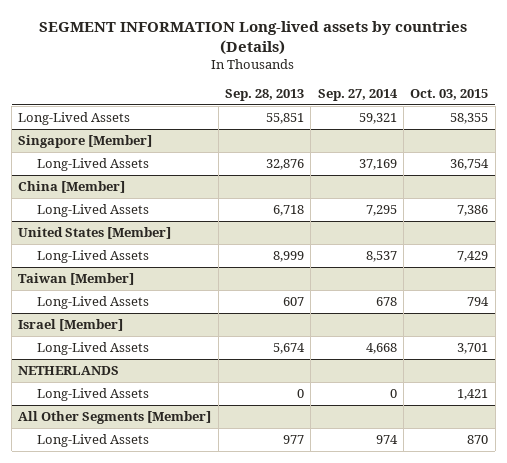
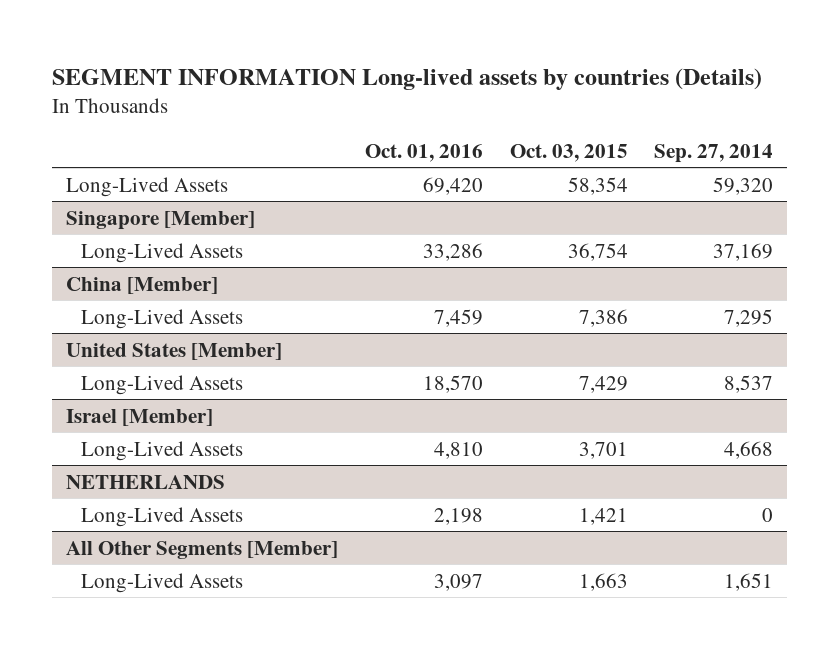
[225,88,305,101] Sep. 28, 2013 -> none
none -> [364,143,483,162] Oct. 01, 2016
[358,112,397,124] 59,321 -> [713,176,774,195] 59,320
[450,112,489,124] 58,355 -> [567,176,628,195] 58,354
[18,272,135,285] Taiwan [Member] -> none
[36,295,149,309] Long-Lived Assets -> none
[375,434,398,444] 974 -> [724,572,774,591] 1,651
[467,434,489,444] 870 -> [578,572,628,591] 1,663

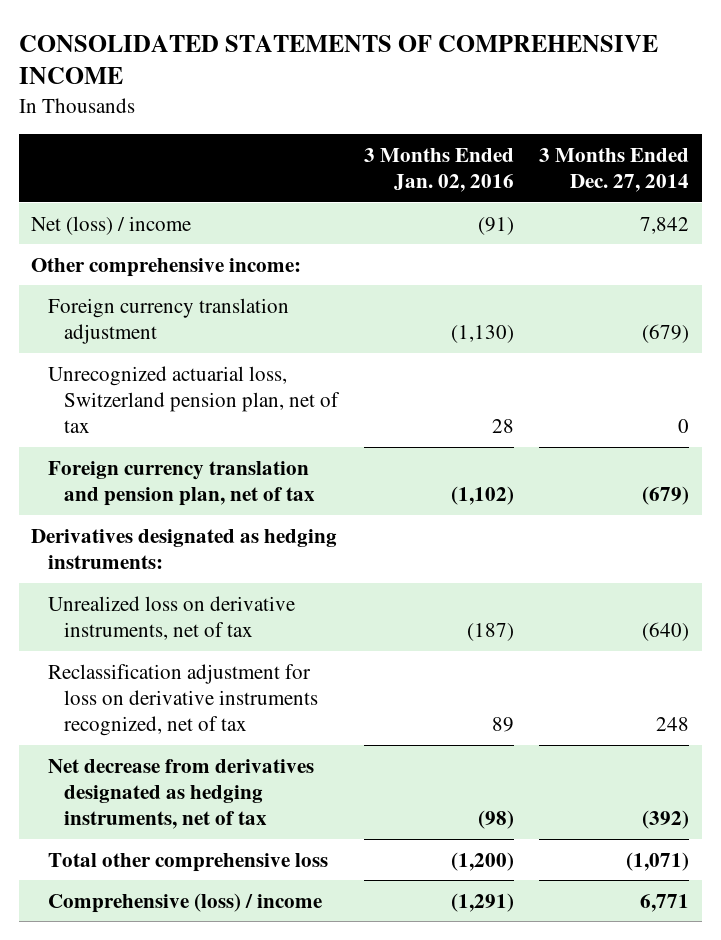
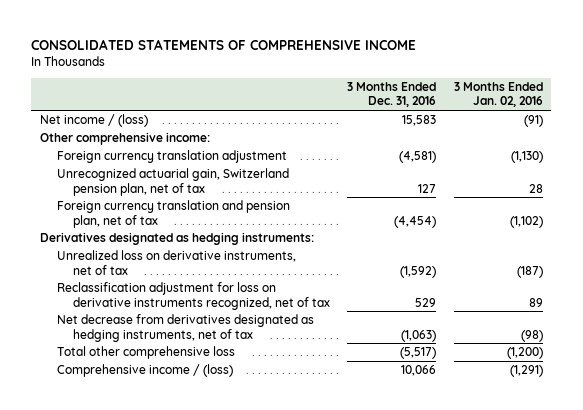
[539,147,690,193] 3 Months Ended Dec. 27, 2014 -> none
none -> [347,81,437,108] 3 Months Ended Dec. 31, 2016
[31,215,192,235] Net (loss) / income -> [40,114,149,128] Net income / (loss)
[47,365,340,433] Unrecognized actuarial loss, Switzerland pension plan, net of tax -> [56,168,289,196] Unrecognized actuarial gain, Switzerland pension plan, net of tax
[47,892,322,913] Comprehensive (loss) / income -> [56,364,233,378] Comprehensive income / (loss)

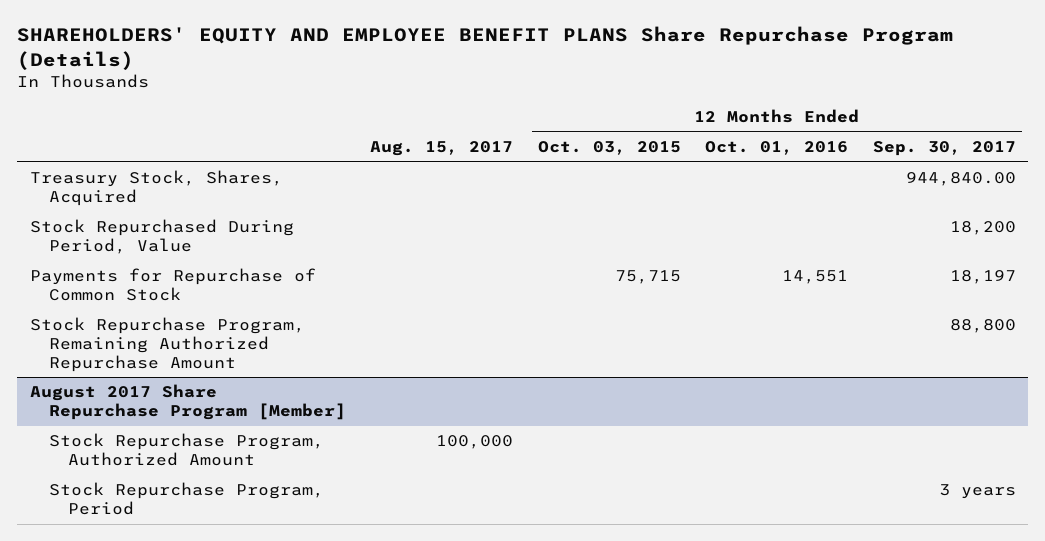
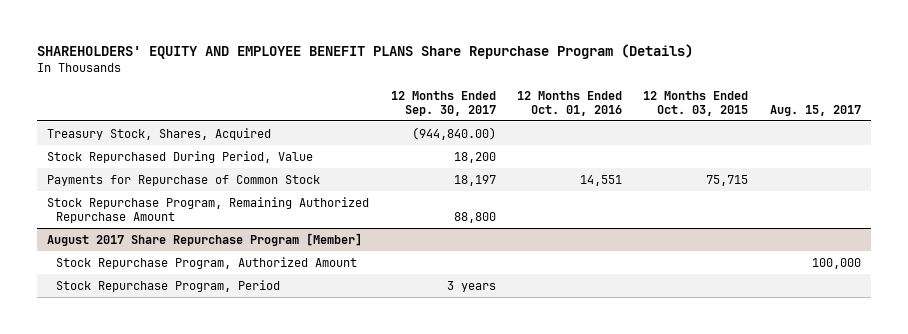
[905,172,1016,187] 944,840.00 -> [411,126,496,140] (944,840.00)

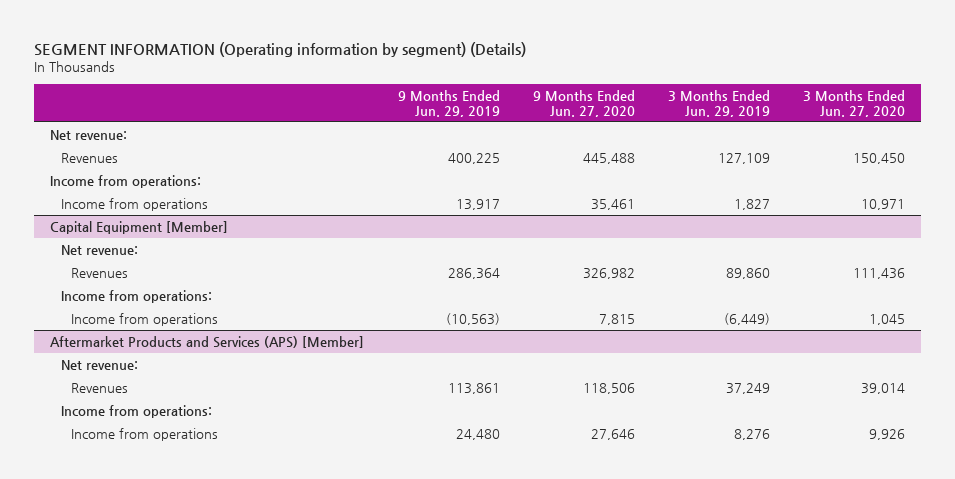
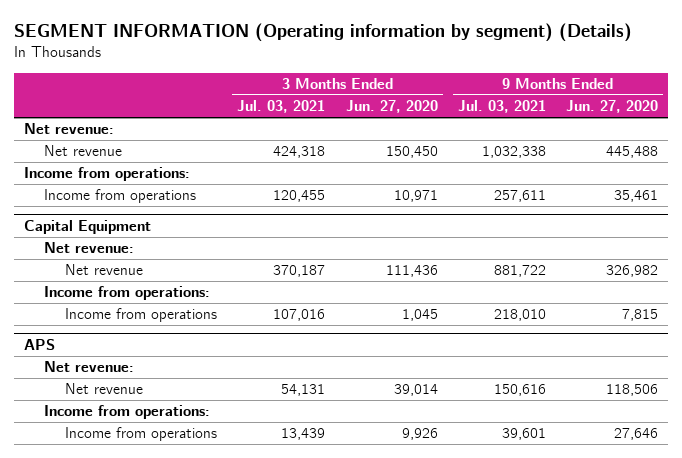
[397,89,500,117] 9 Months Ended Jun. 29, 2019 -> none
[667,89,770,117] 3 Months Ended Jun. 29, 2019 -> none
none -> [237,100,326,114] Jul. 03, 2021
none -> [457,100,546,114] Jul. 03, 2021
[60,152,118,163] Revenues -> [44,145,123,157] Net revenue
[50,220,229,234] Capital Equipment [Member] -> [23,220,151,235] Capital Equipment
[70,267,128,278] Revenues -> [65,264,144,276] Net revenue
[50,335,365,348] Aftermarket Products and Services (APS) [Member] -> [23,339,55,351] APS
[70,382,128,393] Revenues -> [65,383,144,395] Net revenue

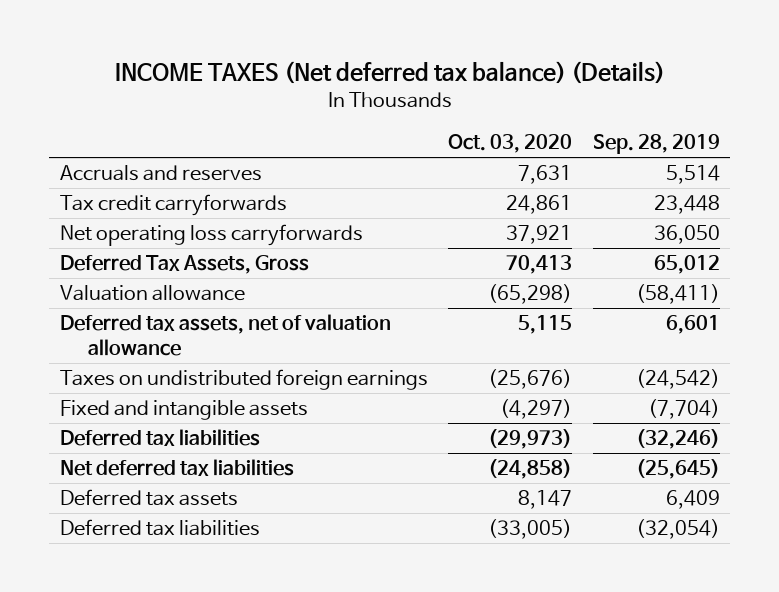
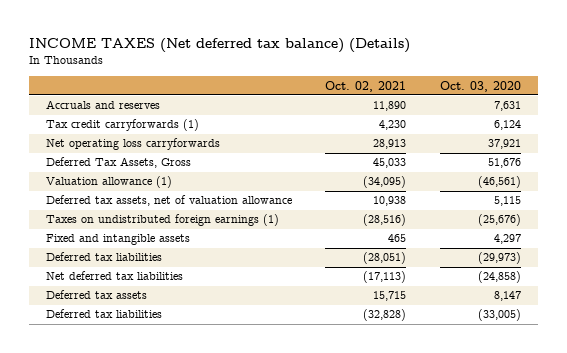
[592,134,720,155] Sep. 28, 2019 -> none
none -> [325,80,407,92] Oct. 02, 2021
[59,194,287,217] Tax credit carryforwards -> [45,119,199,132] Tax credit carryforwards (1)
[506,195,573,215] 24,861 -> [493,120,521,131] 6,124
[506,255,573,275] 70,413 -> [487,158,521,169] 51,676
[59,285,245,302] Valuation allowance -> [45,176,172,189] Valuation allowance (1)
[488,284,573,305] (65,298) -> [477,176,521,189] (46,561)
[59,369,428,391] Taxes on undistributed foreign earnings -> [45,214,279,227] Taxes on undistributed foreign earnings (1)
[500,399,573,420] (4,297) -> [493,234,521,245] 4,297

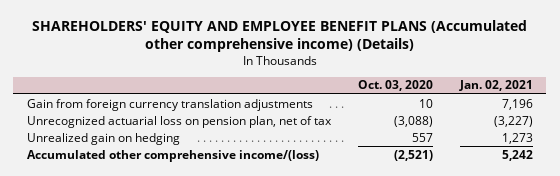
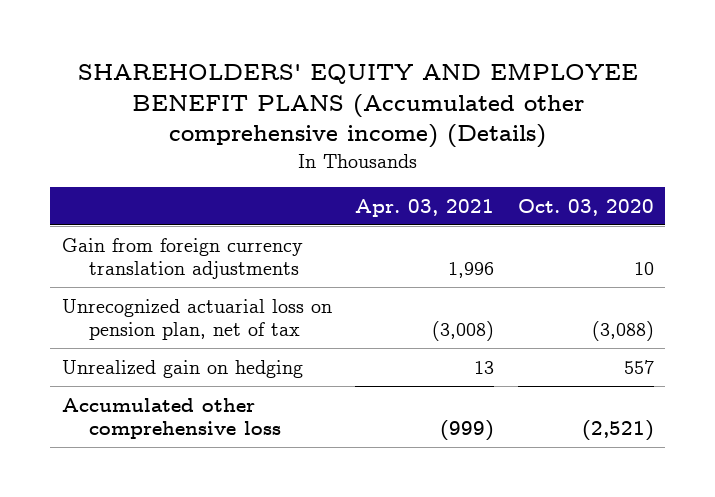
[458,80,533,92] Jan. 02, 2021 -> none
none -> [355,198,495,217] Apr. 03, 2021
[26,149,319,162] Accumulated other comprehensive income/(loss) -> [61,397,281,439] Accumulated other comprehensive loss

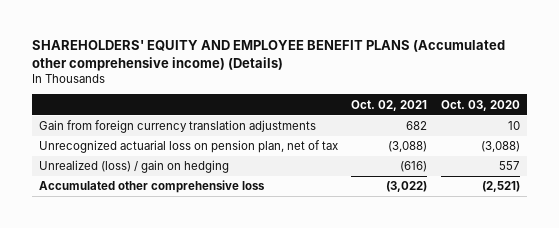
[355,198,495,217] Apr. 03, 2021 -> none
none -> [351,99,428,111] Oct. 02, 2021
[61,359,303,378] Unrealized gain on hedging -> [38,160,229,174] Unrealized (loss) / gain on hedging

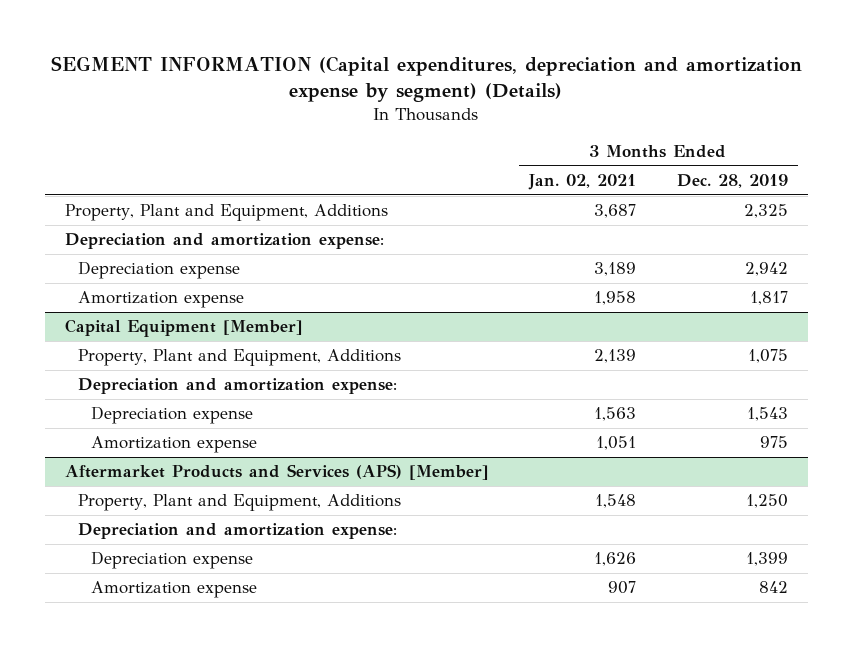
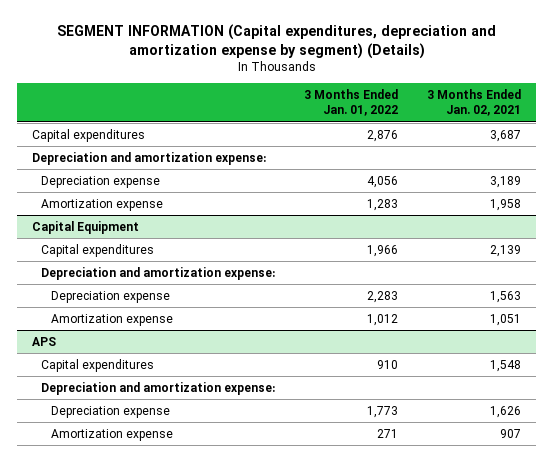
[676,173,788,188] Dec. 28, 2019 -> none
none -> [304,89,399,117] 3 Months Ended Jan. 01, 2022
[65,204,389,222] Property, Plant and Equipment, Additions -> [31,128,145,142] Capital expenditures
[65,319,304,338] Capital Equipment [Member] -> [31,220,139,234] Capital Equipment
[77,349,401,367] Property, Plant and Equipment, Additions -> [41,243,155,257] Capital expenditures
[65,464,490,481] Aftermarket Products and Services (APS) [Member] -> [31,336,56,346] APS
[77,494,401,512] Property, Plant and Equipment, Additions -> [41,358,155,372] Capital expenditures

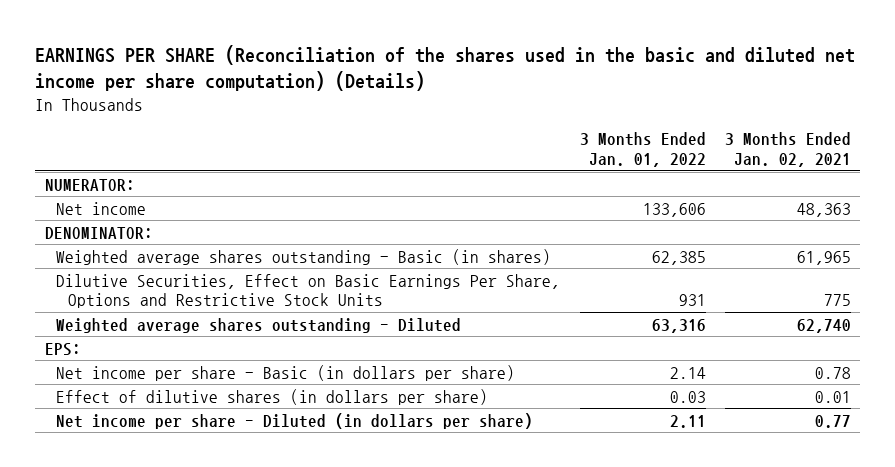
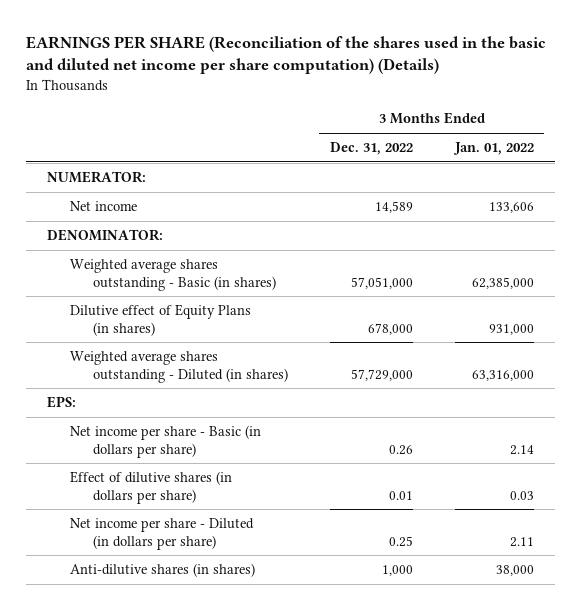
[724,131,851,167] 3 Months Ended Jan. 02, 2021 -> none
none -> [329,142,413,156] Dec. 31, 2022
[56,273,561,309] Dilutive Securities, Effect on Basic Earnings Per Share, Options and Restrictive Stock Units -> none
[651,250,706,265] 62,385 -> [471,276,534,289] 62,385,000
none -> [69,304,251,336] Dilutive effect of Equity Plans (in shares)
[56,317,462,333] Weighted average shares outstanding - Diluted -> [69,351,288,383] Weighted average shares outstanding - Diluted (in shares)
[651,318,706,333] 63,316 -> [471,369,534,381] 63,316,000
none -> [69,563,255,578] Anti-dilutive shares (in shares)

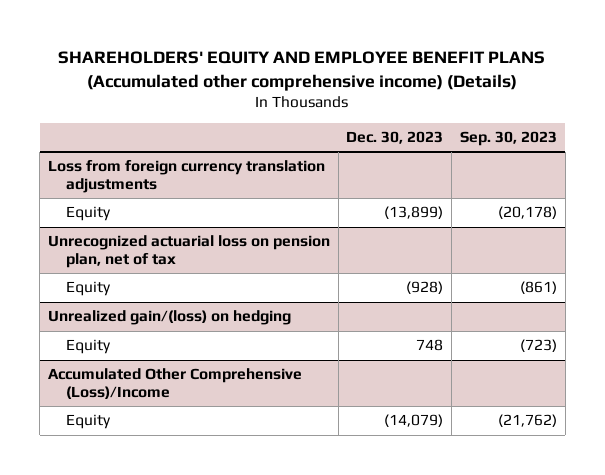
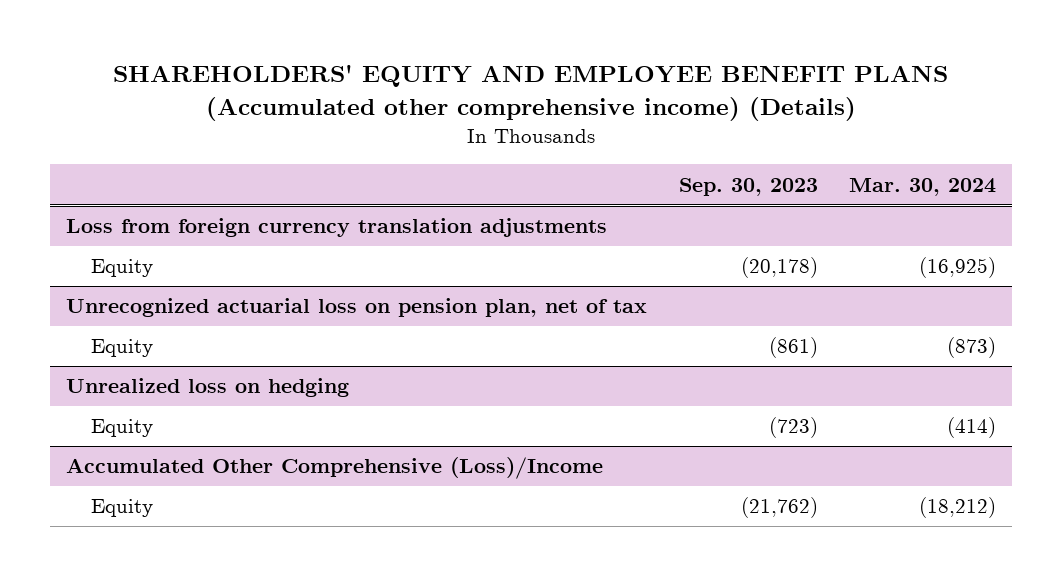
[346,130,444,144] Dec. 30, 2023 -> none
none -> [849,177,997,196] Mar. 30, 2024
[47,310,291,326] Unrealized gain/(loss) on hedging -> [65,378,349,398] Unrealized loss on hedging

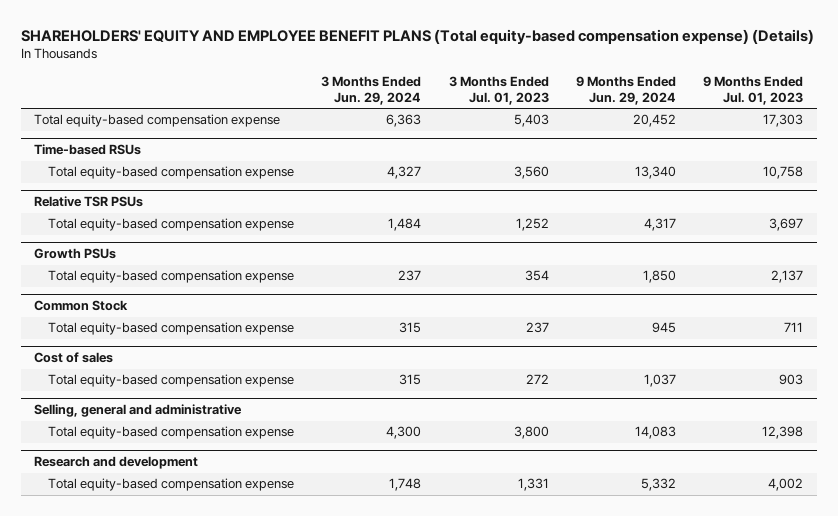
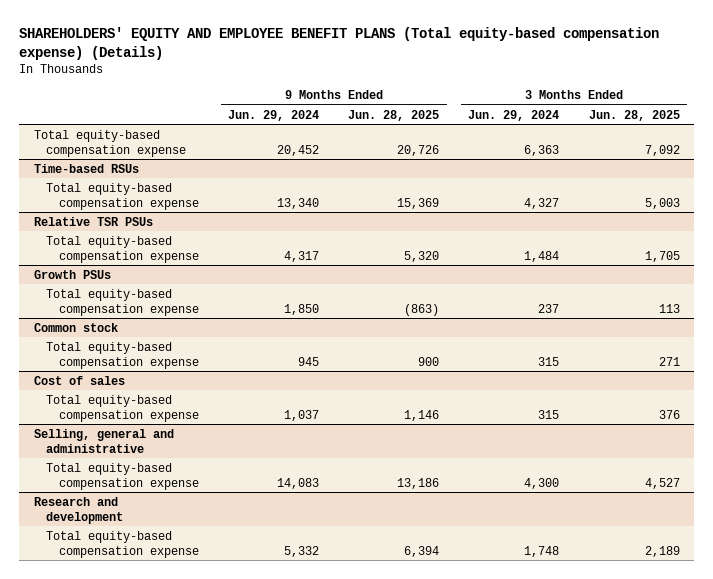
[448,76,549,106] 3 Months Ended Jul. 01, 2023 -> none
[703,76,804,106] 9 Months Ended Jul. 01, 2023 -> none
none -> [348,109,440,121] Jun. 28, 2025
none -> [588,109,680,121] Jun. 28, 2025
[34,300,129,312] Common Stock -> [33,322,118,332] Common stock

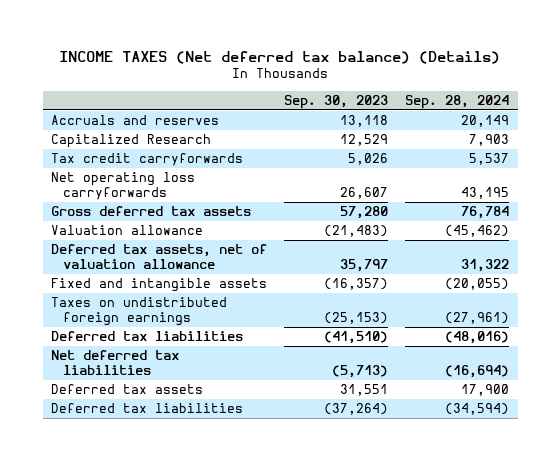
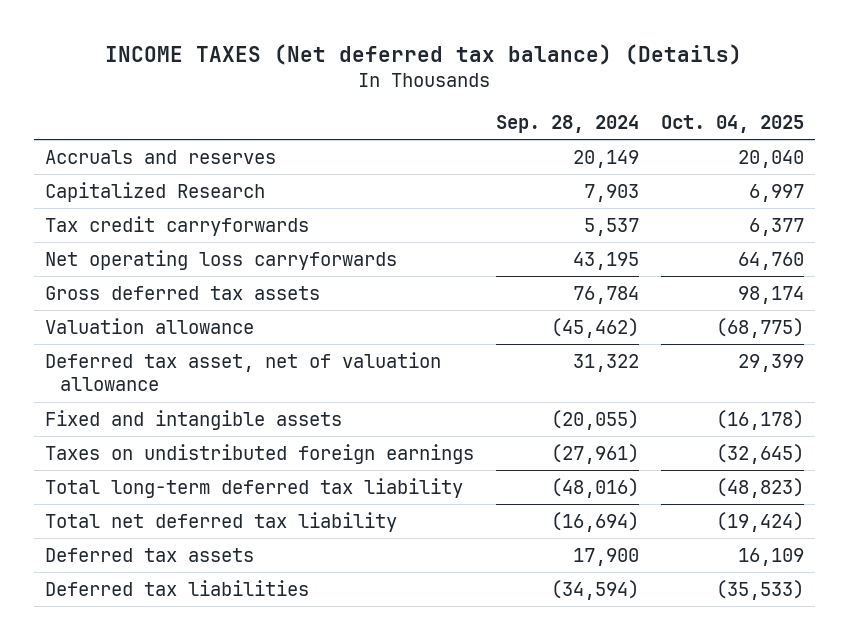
[284,94,389,109] Sep. 30, 2023 -> none
none -> [660,115,804,134] Oct. 04, 2025
[51,244,268,270] Deferred tax assets, net of valuation allowance -> [44,351,441,392] Deferred tax asset, net of valuation allowance
[51,331,244,342] Deferred tax liabilities -> [44,477,463,498] Total long-term deferred tax liability
[51,350,180,376] Net deferred tax liabilities -> [44,511,397,532] Total net deferred tax liability

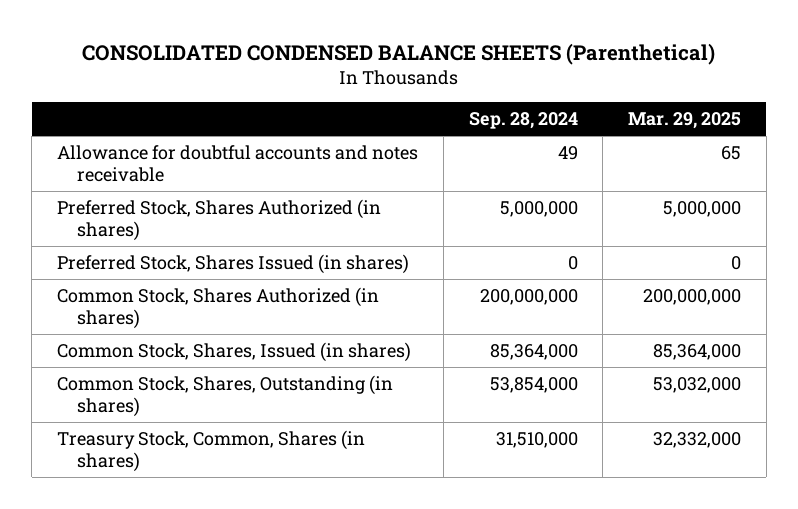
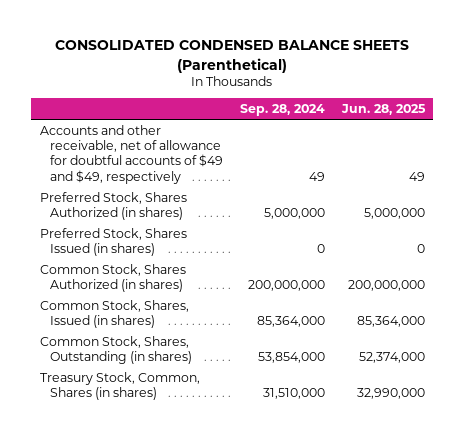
[627,112,741,130] Mar. 29, 2025 -> none
none -> [340,104,426,116] Jun. 28, 2025
[57,144,419,182] Allowance for doubtful accounts and notes receivable -> [39,124,223,184] Accounts and other receivable, net of allowance for doubtful accounts of $49 and $49, respectively

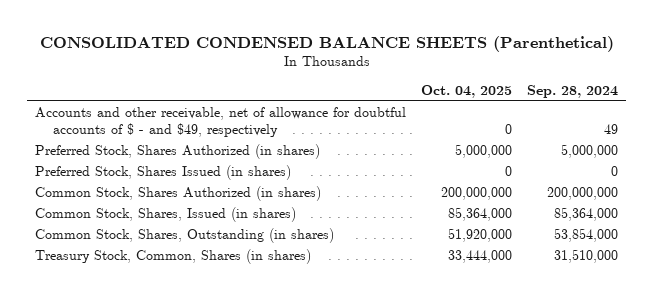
[340,104,426,116] Jun. 28, 2025 -> none
none -> [421,84,513,98] Oct. 04, 2025
[39,124,223,184] Accounts and other receivable, net of allowance for doubtful accounts of $49 and $49, respectively -> [34,107,406,137] Accounts and other receivable, net of allowance for doubtful accounts of $ - and $49, respectively

